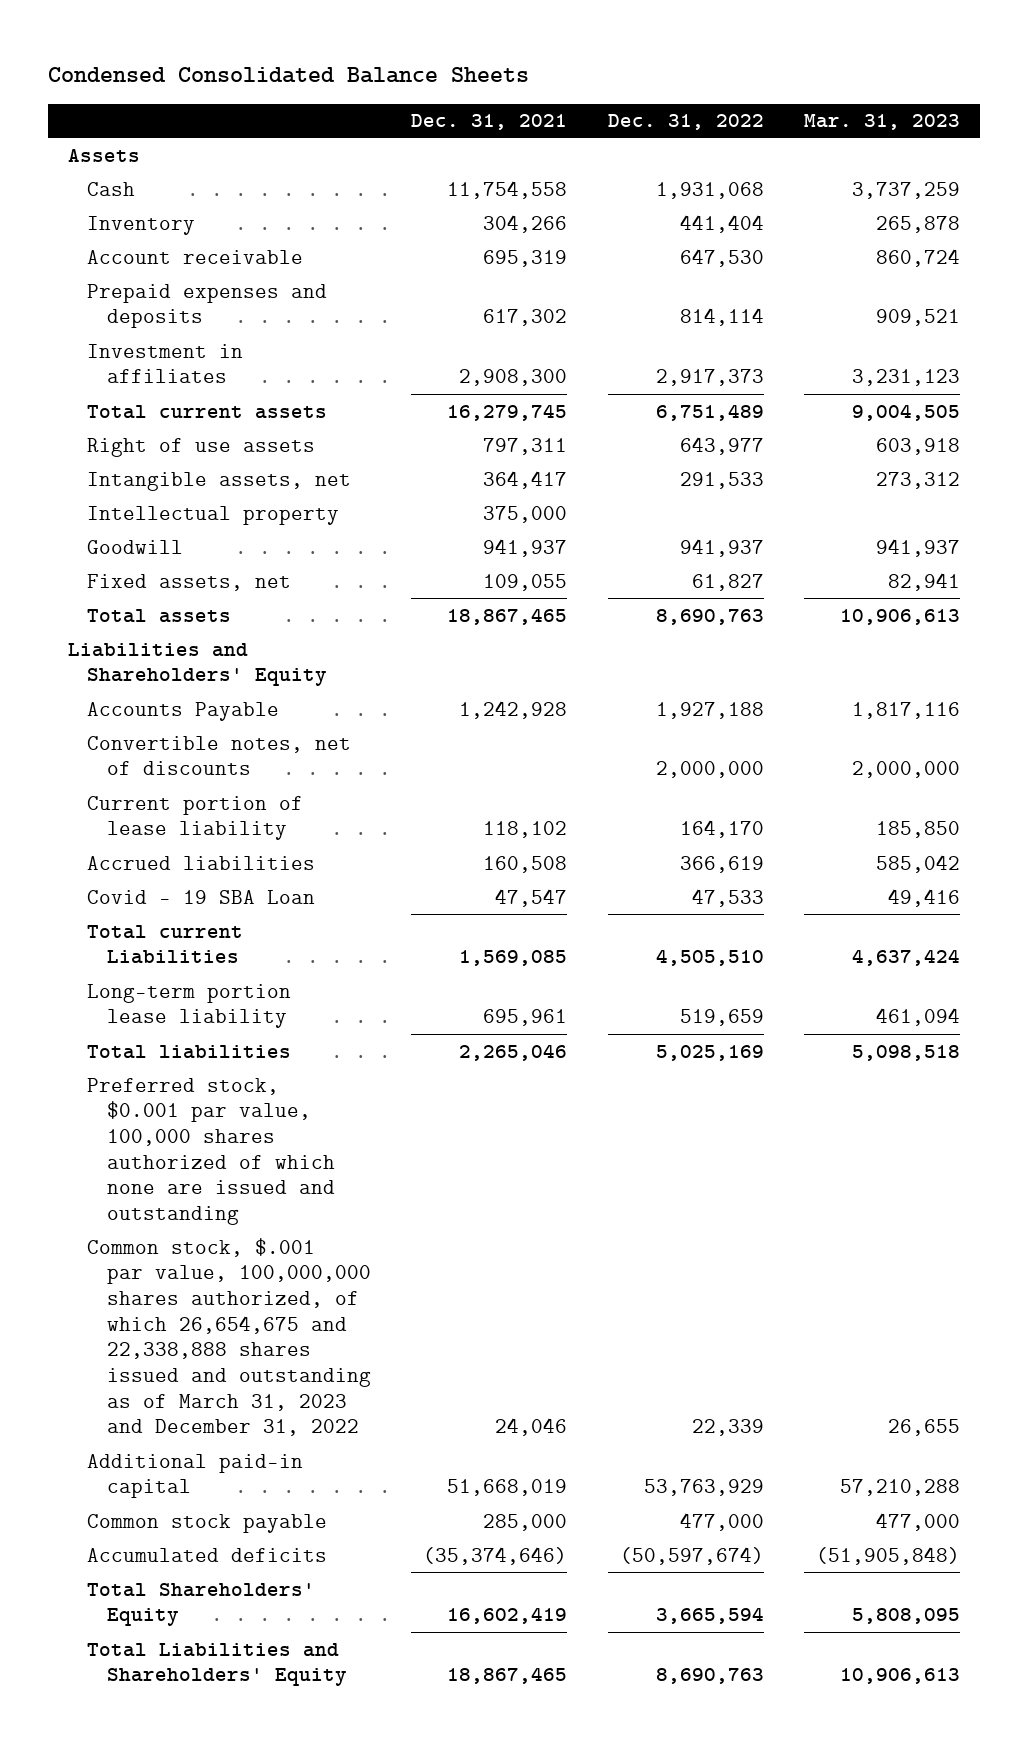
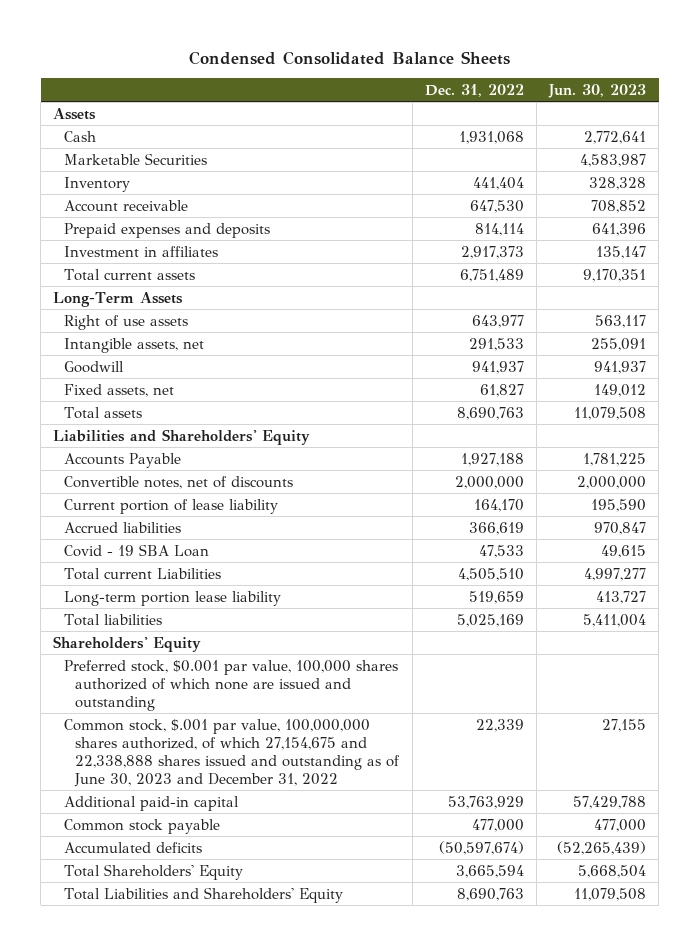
[411,114,568,131] Dec. 31, 2021 -> none
[803,114,960,131] Mar. 31, 2023 -> none
none -> [547,83,646,98] Jun. 30, 2023
none -> [64,152,208,165] Marketable Securities
none -> [53,291,184,307] Long-Term Assets
[87,505,340,525] Intellectual property -> none
none -> [53,635,202,652] Shareholders' Equity
[87,1237,371,1437] Common stock, $.001 par value, 100,000,000 shares authorized, of which 26,654,675 and 22,338,888 shares issued and outstanding as of March 31, 2023 and December 31, 2022 -> [64,718,401,787] Common stock, $.001 par value, 100,000,000 shares authorized, of which 27,154,675 and 22,338,888 shares issued and outstanding as of June 30, 2023 and December 31, 2022

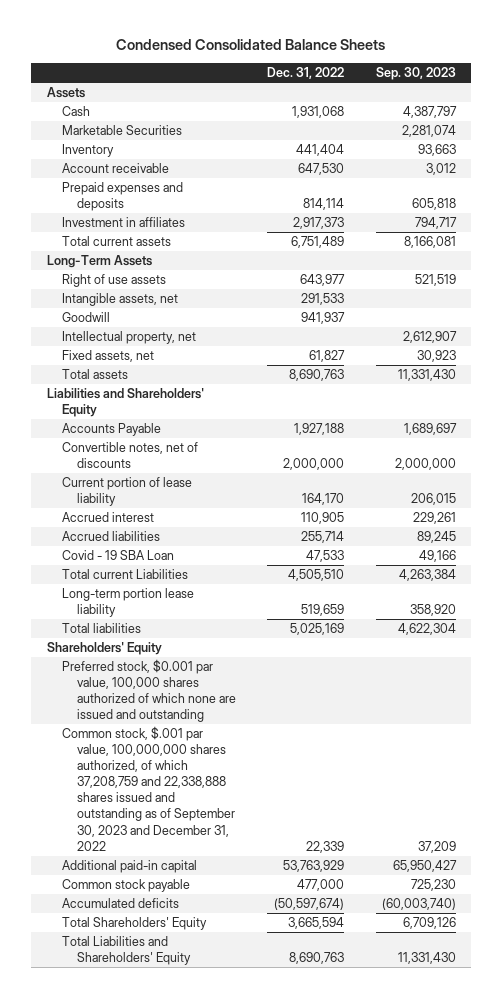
[547,83,646,98] Jun. 30, 2023 -> none
none -> [375,66,456,80] Sep. 30, 2023
none -> [61,331,196,345] Intellectual property, net
none -> [61,512,154,523] Accrued interest
[468,521,524,535] 366,619 -> [301,531,345,544] 255,714
[64,718,401,787] Common stock, $.001 par value, 100,000,000 shares authorized, of which 27,154,675 and 22,338,888 shares issued and outstanding as of June 30, 2023 and December 31, 2022 -> [61,726,235,851] Common stock, $.001 par value, 100,000,000 shares authorized, of which 37,208,759 and 22,338,888 shares issued and outstanding as of September 30, 2023 and December 31, 2022

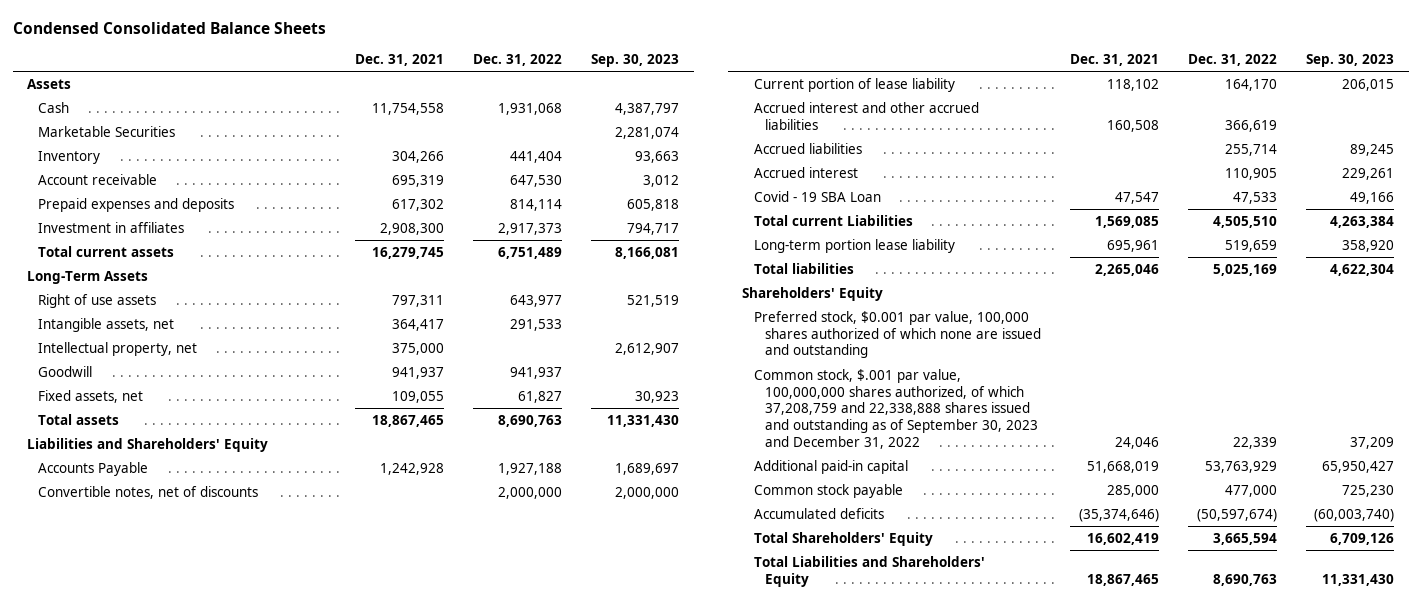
none -> [354,54,444,67] Dec. 31, 2021
[61,312,110,323] Goodwill -> [38,365,93,377] Goodwill
none -> [753,101,979,130] Accrued interest and other accrued liabilities
[61,512,154,523] Accrued interest -> [753,166,858,178] Accrued interest

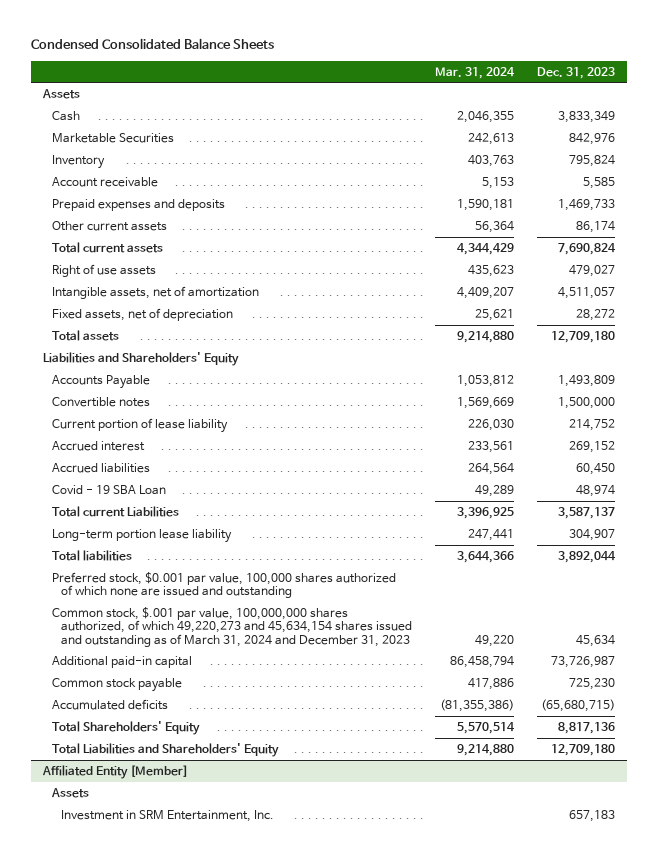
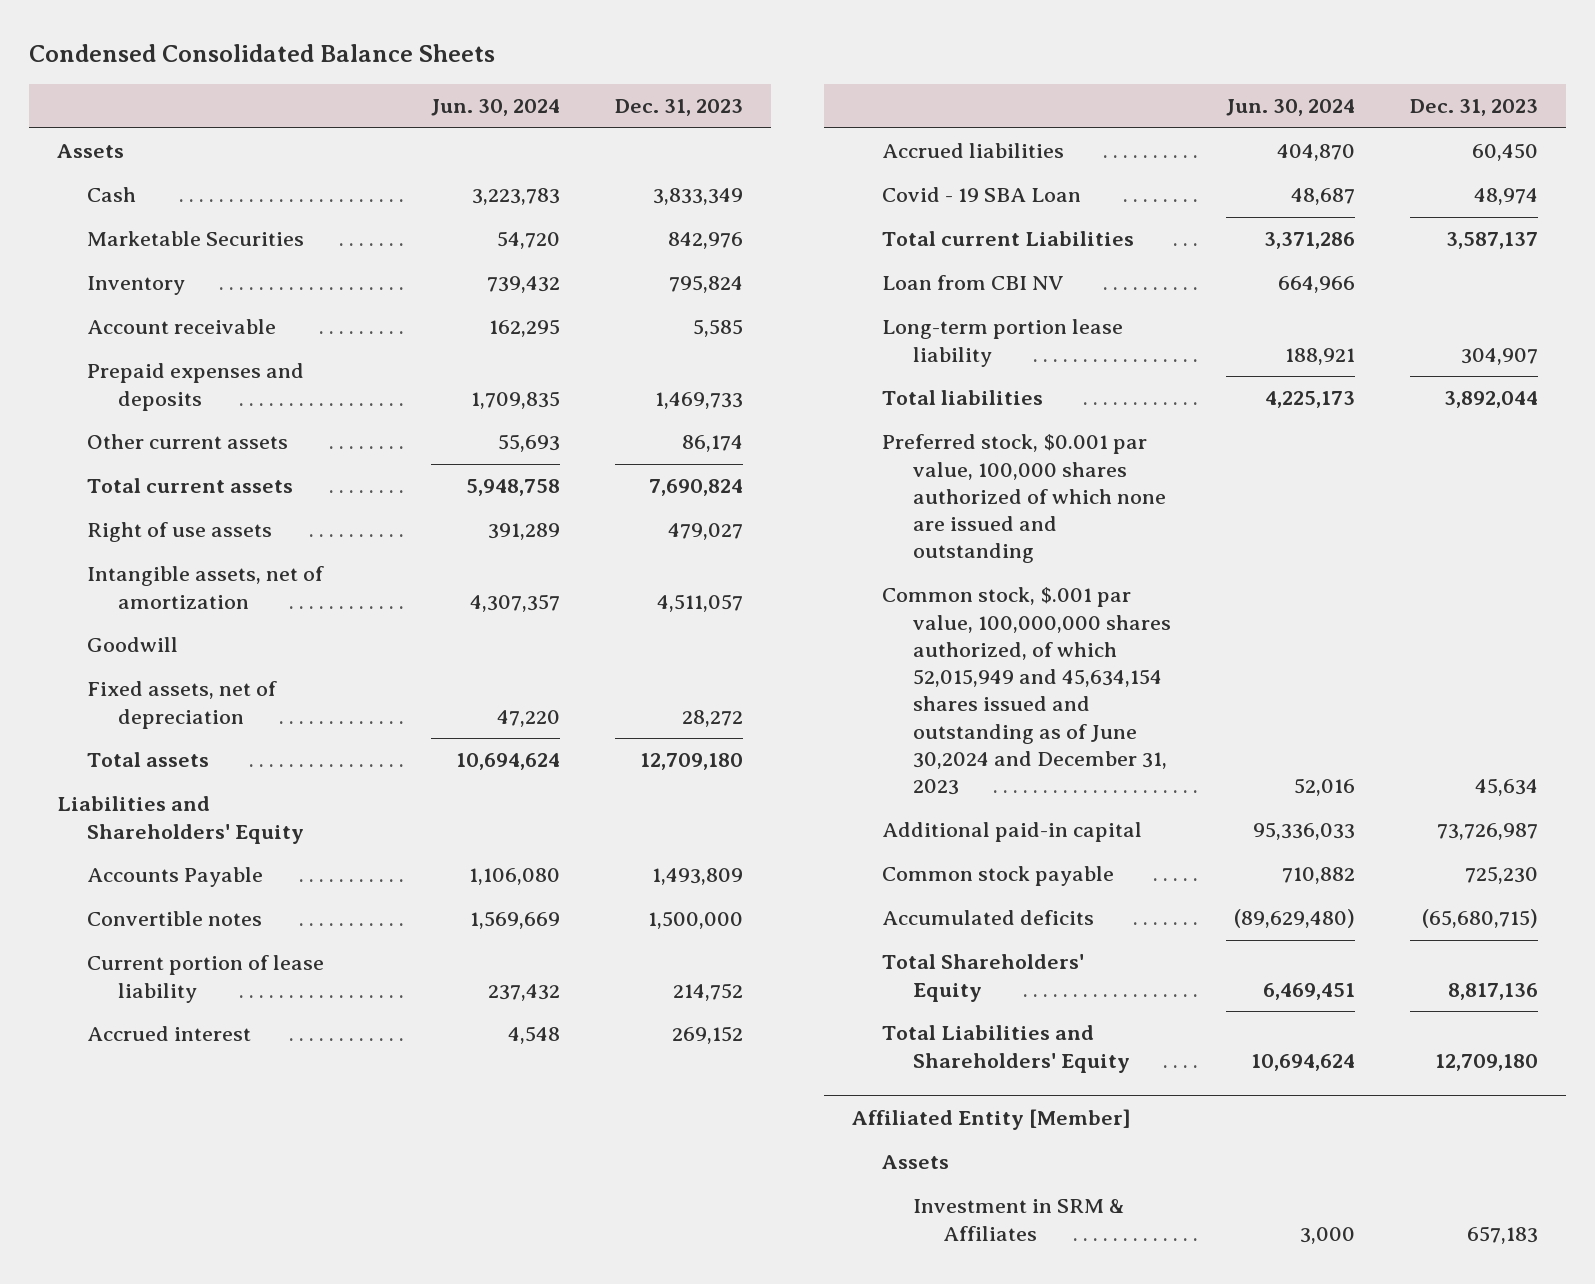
[435,66,516,79] Mar. 31, 2024 -> none
none -> [431,99,561,117] Jun. 30, 2024
none -> [87,637,179,653] Goodwill
none -> [882,275,1065,291] Loan from CBI NV
[52,606,413,647] Common stock, $.001 par value, 100,000,000 shares authorized, of which 49,220,273 and 45,634,154 shares issued and outstanding as of March 31, 2024 and December 31, 2023 -> [882,587,1171,796] Common stock, $.001 par value, 100,000,000 shares authorized, of which 52,015,949 and 45,634,154 shares issued and outstanding as of June 30,2024 and December 31, 2023
[61,809,275,822] Investment in SRM Entertainment, Inc. -> [912,1199,1125,1241] Investment in SRM & Affiliates

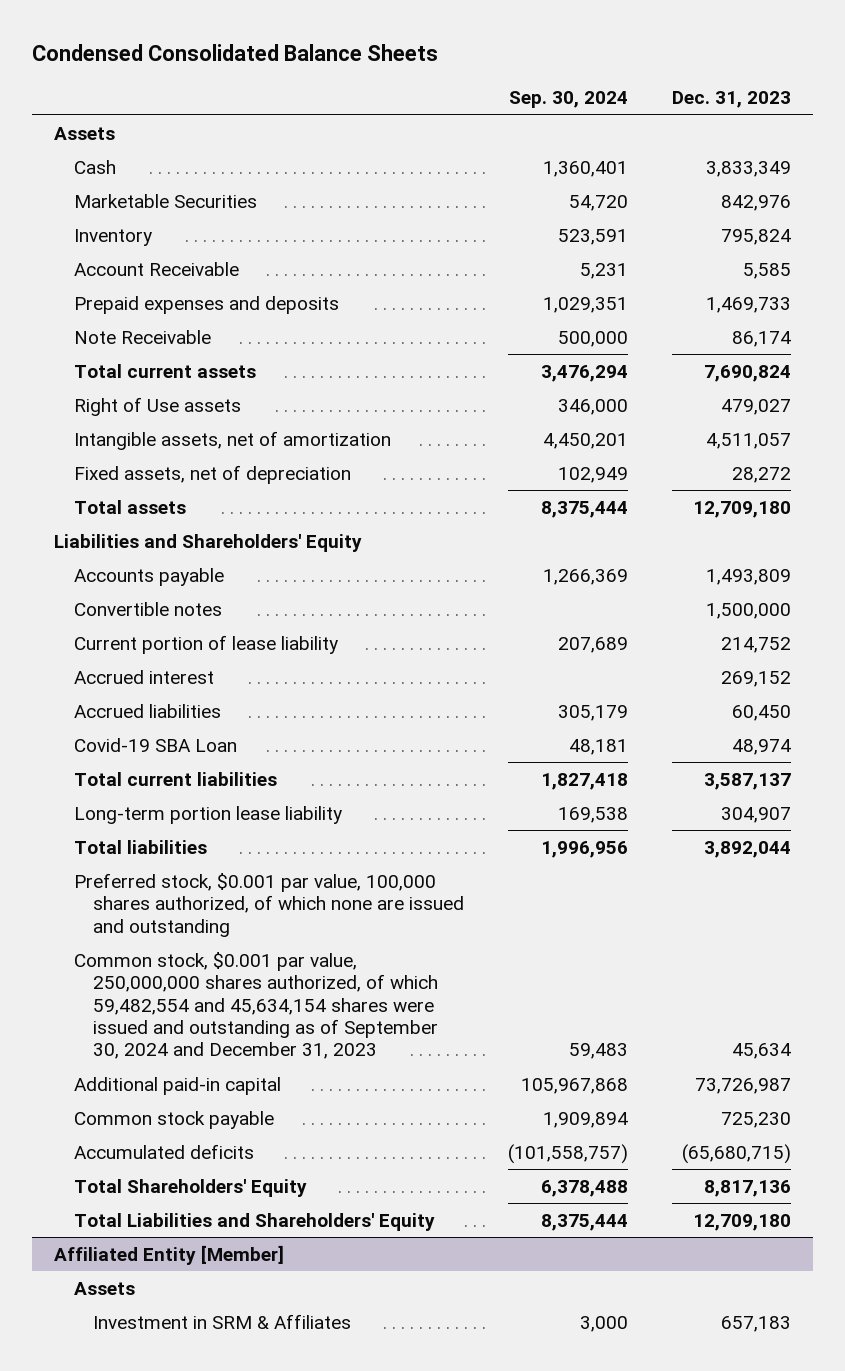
[431,99,561,117] Jun. 30, 2024 -> none
none -> [508,91,628,109] Sep. 30, 2024
[87,319,277,335] Account receivable -> [73,261,239,276] Account Receivable
[87,434,289,450] Other current assets -> [73,329,211,344] Note Receivable
[87,522,273,543] Right of use assets -> [73,396,241,416] Right of Use assets
[87,637,179,653] Goodwill -> none
[87,867,264,888] Accounts Payable -> [73,567,224,586] Accounts payable
[882,275,1065,291] Loan from CBI NV -> none
[882,187,1082,203] Covid - 19 SBA Loan -> [73,737,237,752] Covid-19 SBA Loan
[882,231,1135,247] Total current Liabilities -> [73,771,277,786] Total current liabilities
[882,434,1166,564] Preferred stock, $0.001 par value, 100,000 shares authorized of which none are issued and outstanding -> [73,872,465,937] Preferred stock, $0.001 par value, 100,000 shares authorized, of which none are issued and outstanding
[882,587,1171,796] Common stock, $.001 par value, 100,000,000 shares authorized, of which 52,015,949 and 45,634,154 shares issued and outstanding as of June 30,2024 and December 31, 2023 -> [73,951,439,1060] Common stock, $0.001 par value, 250,000,000 shares authorized, of which 59,482,554 and 45,634,154 shares were issued and outstanding as of September 30, 2024 and December 31, 2023

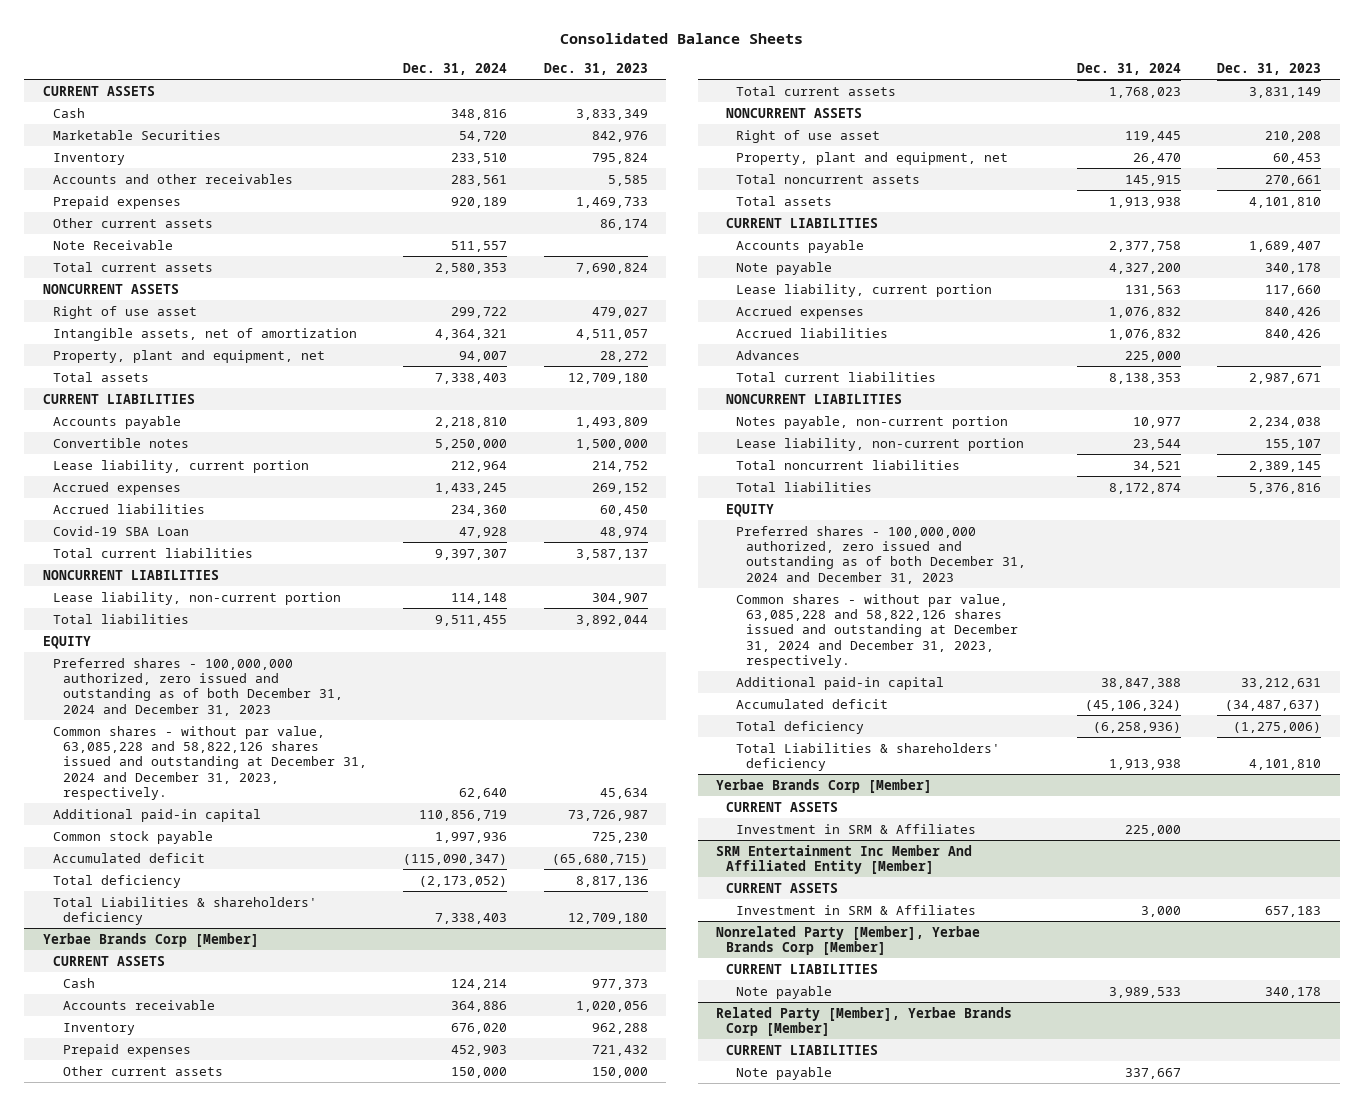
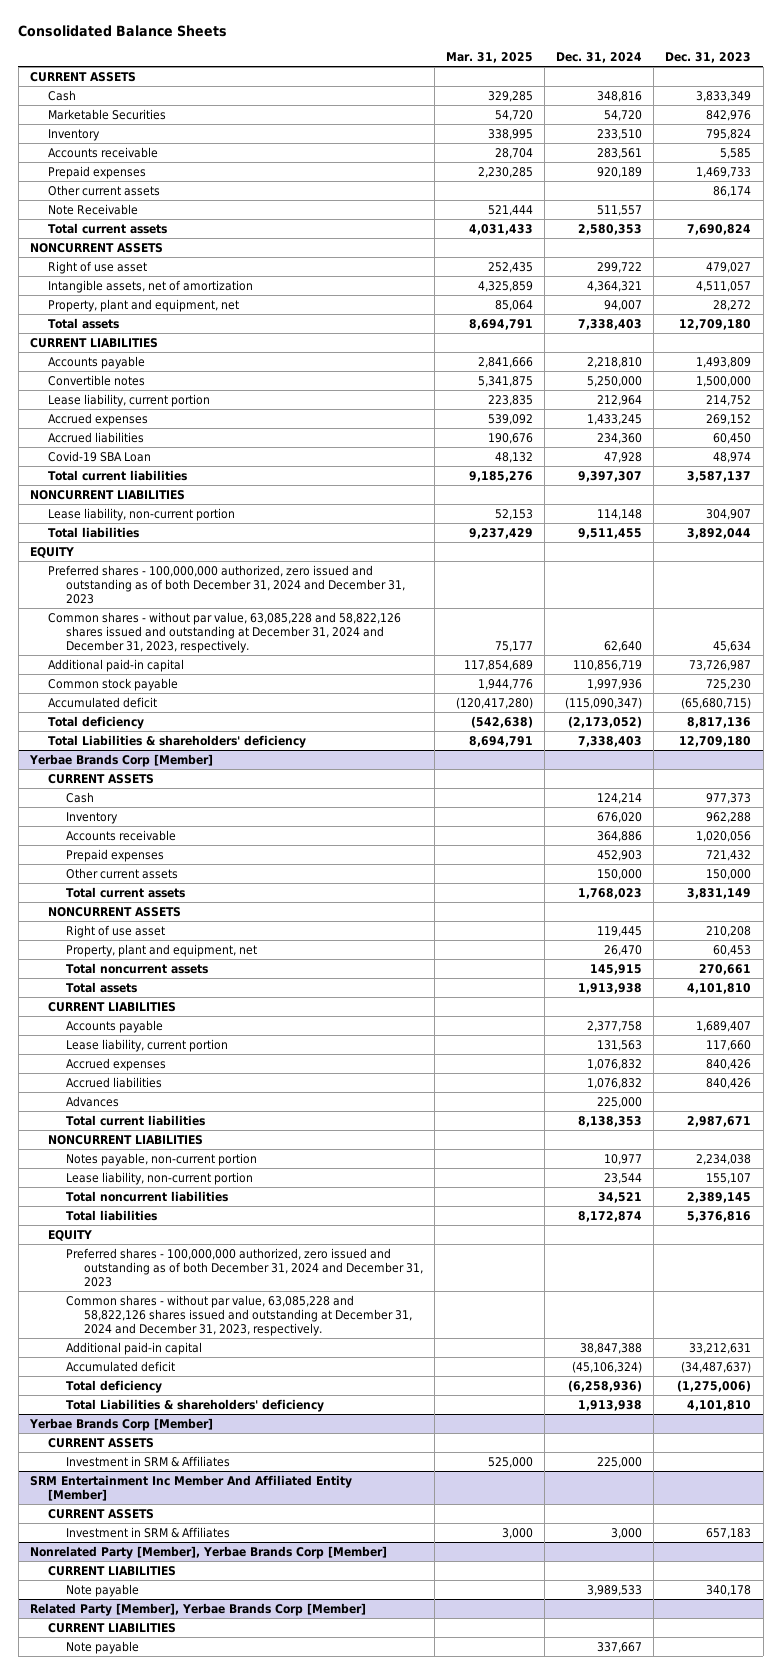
none -> [446,52,534,64] Mar. 31, 2025
[52,173,293,184] Accounts and other receivables -> [47,146,158,158] Accounts receivable
[62,999,215,1010] Accounts receivable -> [65,829,176,841] Accounts receivable
[736,261,833,275] Note payable -> none

